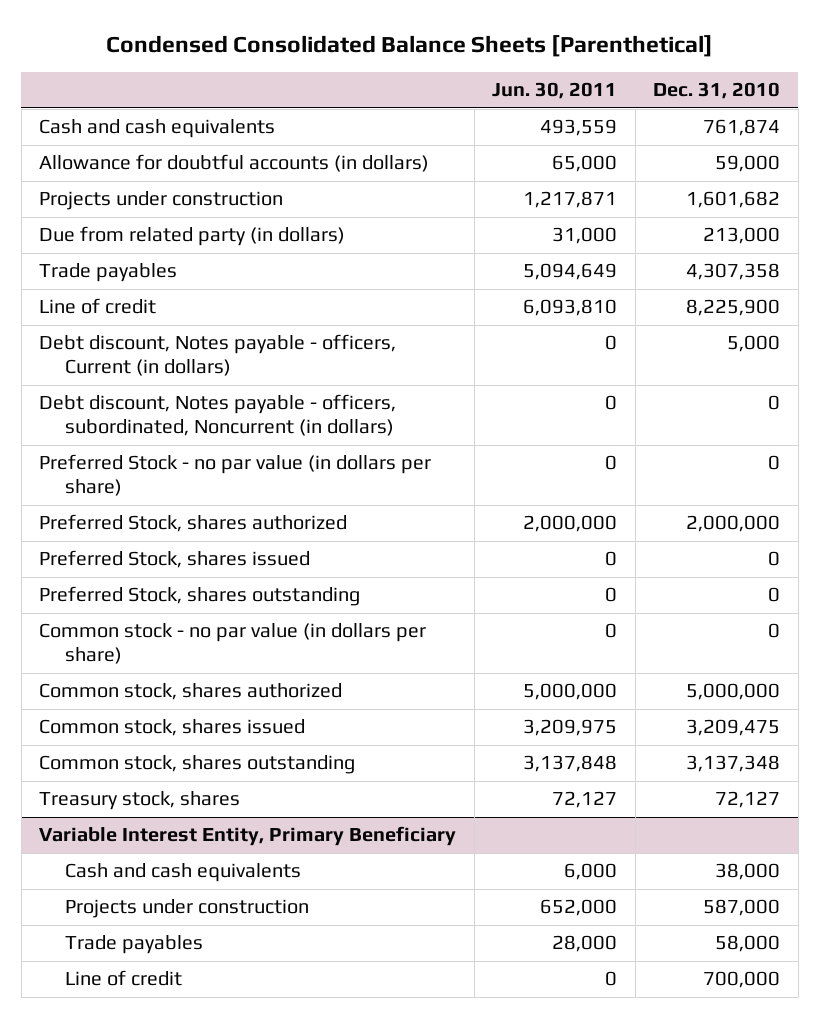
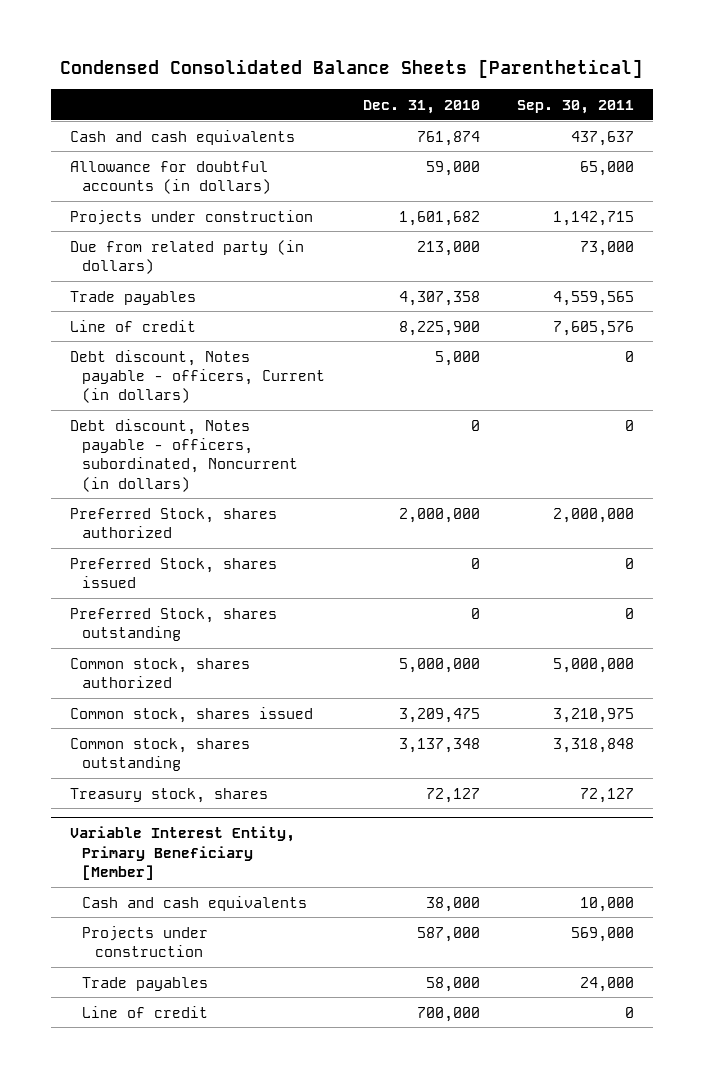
[492,81,618,99] Jun. 30, 2011 -> none
none -> [517,99,635,114] Sep. 30, 2011
[39,454,432,496] Preferred Stock - no par value (in dollars per share) -> none
[39,623,427,664] Common stock - no par value (in dollars per share) -> none
[39,826,457,847] Variable Interest Entity, Primary Beneficiary -> [69,826,295,880] Variable Interest Entity, Primary Beneficiary [Member]

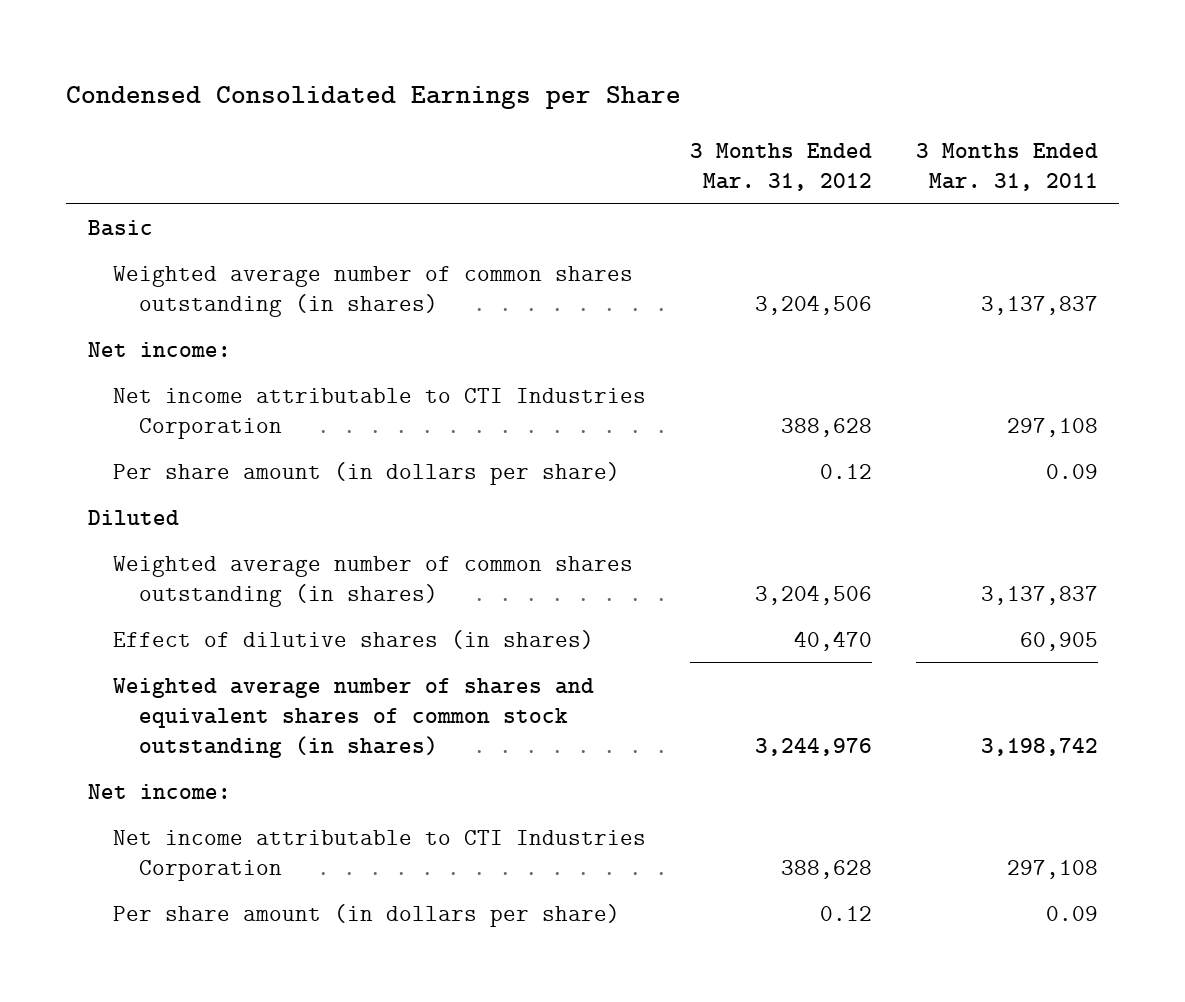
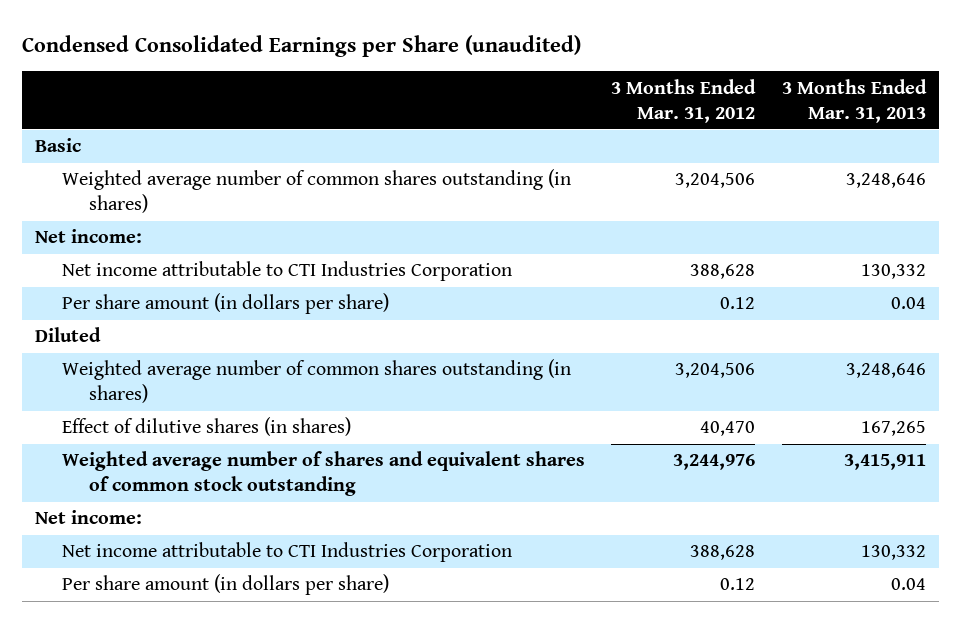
[65,86,681,110] Condensed Consolidated Earnings per Share -> [22,35,582,58] Condensed Consolidated Earnings per Share (unaudited)
[915,142,1098,191] 3 Months Ended Mar. 31, 2011 -> none
none -> [781,78,927,123] 3 Months Ended Mar. 31, 2013
[113,677,595,758] Weighted average number of shares and equivalent shares of common stock outstanding (in shares) -> [62,451,586,497] Weighted average number of shares and equivalent shares of common stock outstanding

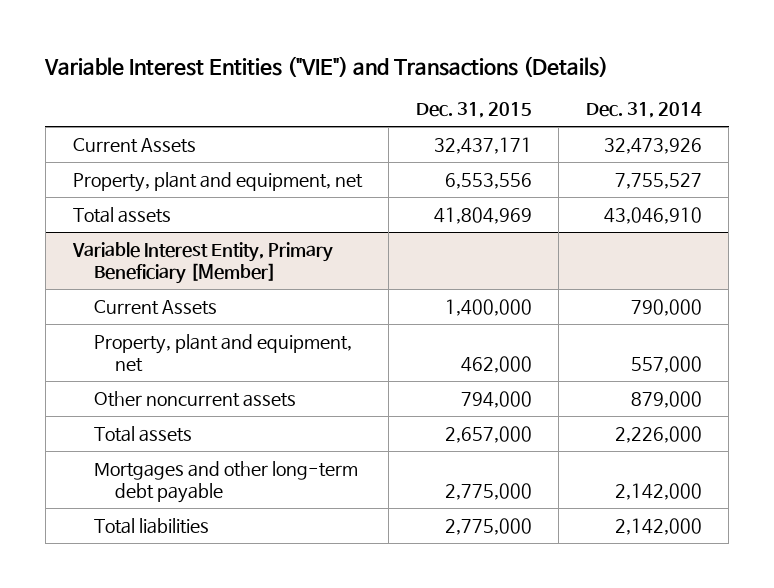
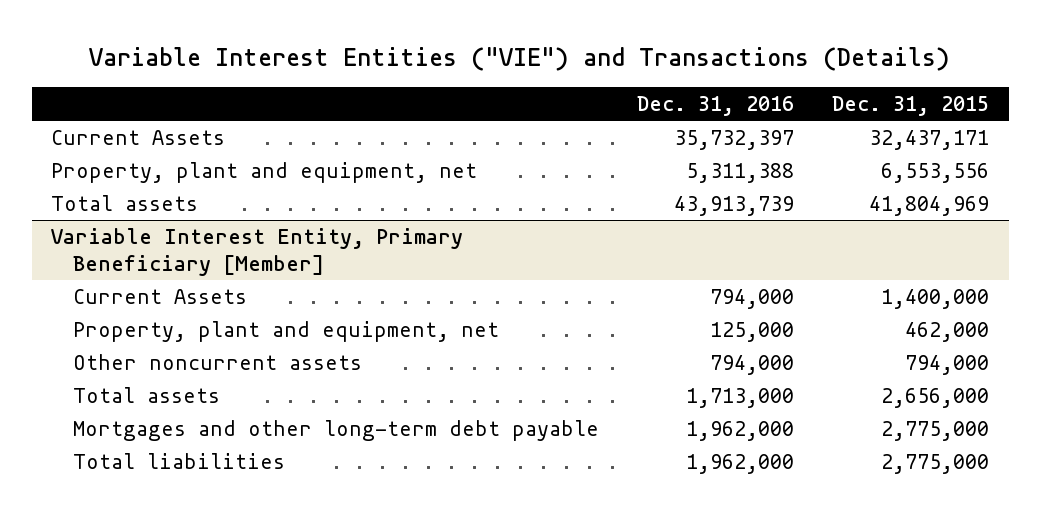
[585,102,702,119] Dec. 31, 2014 -> none
none -> [637,96,795,117] Dec. 31, 2016
[444,425,532,443] 2,657,000 -> [881,387,990,408] 2,656,000

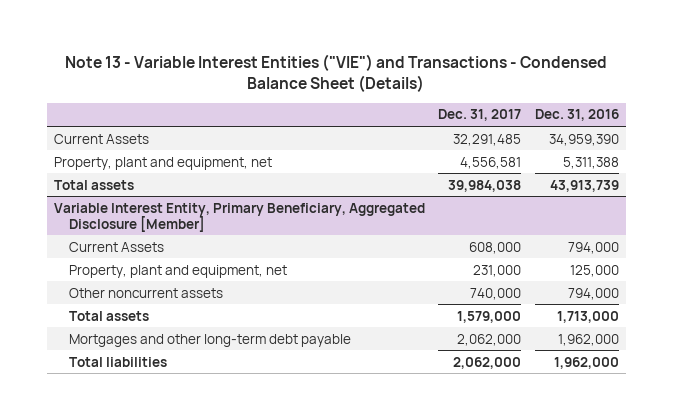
[89,46,951,71] Variable Interest Entities ("VIE") and Transactions (Details) -> [65,54,608,93] Note 13 - Variable Interest Entities ("VIE") and Transactions - Condensed Balance Sheet (Details)
[832,96,990,117] Dec. 31, 2015 -> none
none -> [438,109,522,122] Dec. 31, 2017
[674,129,795,150] 35,732,397 -> [549,133,620,146] 34,959,390
[50,227,463,276] Variable Interest Entity, Primary Beneficiary [Member] -> [53,202,425,232] Variable Interest Entity, Primary Beneficiary, Aggregated Disclosure [Member]

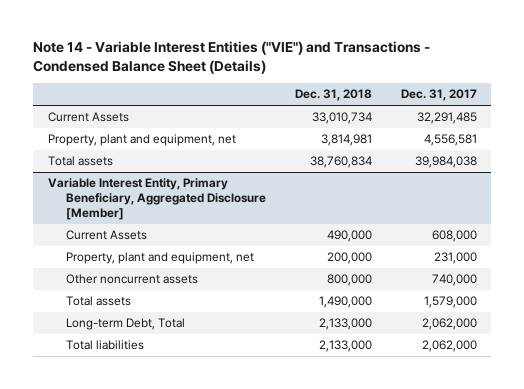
[65,54,608,93] Note 13 - Variable Interest Entities ("VIE") and Transactions - Condensed Balance Sheet (Details) -> [33,40,431,74] Note 14 - Variable Interest Entities ("VIE") and Transactions - Condensed Balance Sheet (Details)
[535,109,620,122] Dec. 31, 2016 -> none
none -> [294,89,372,102] Dec. 31, 2018
[68,333,351,347] Mortgages and other long-term debt payable -> [65,318,185,331] Long-term Debt, Total

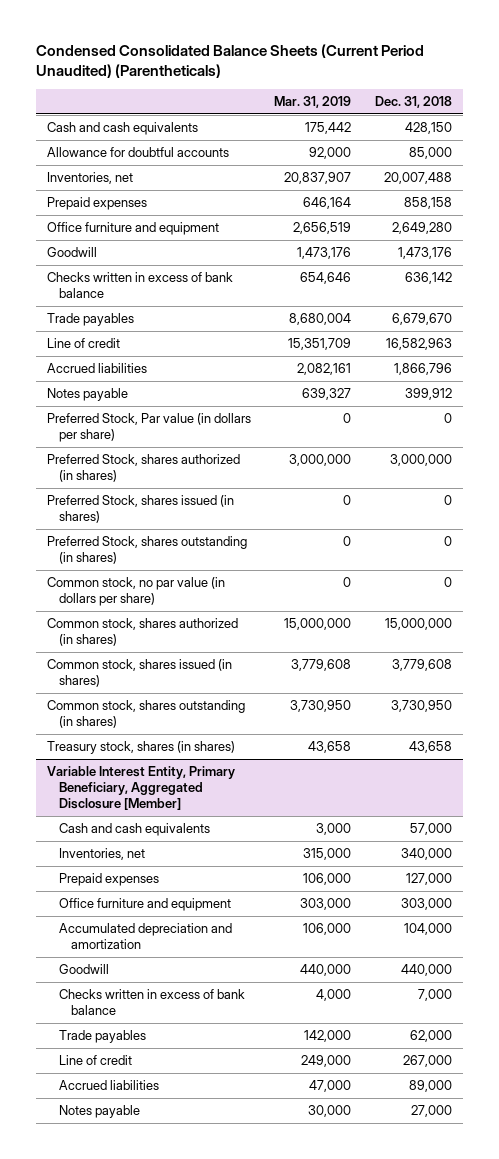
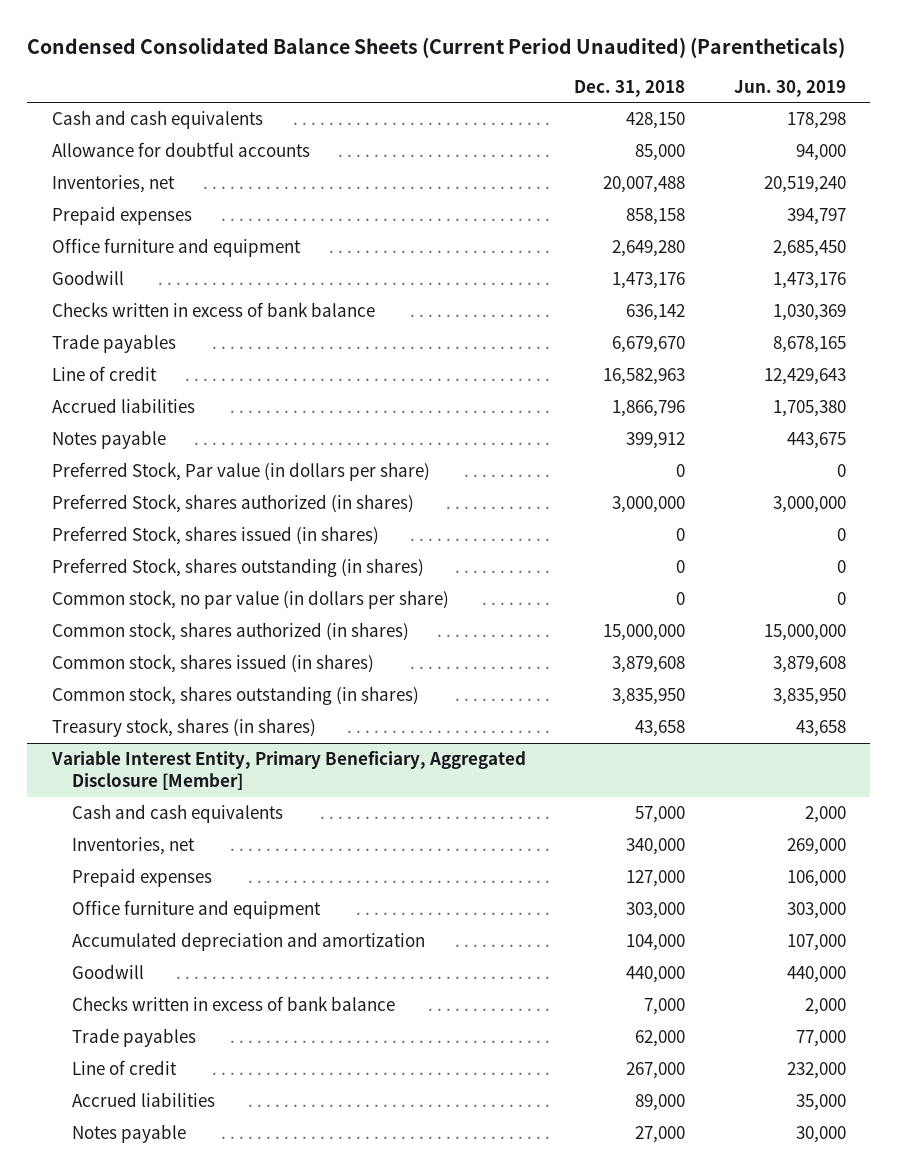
[274,96,352,109] Mar. 31, 2019 -> none
none -> [733,79,846,97] Jun. 30, 2019
[391,659,452,672] 3,779,608 -> [612,656,686,674] 3,879,608
[390,700,452,713] 3,730,950 -> [612,688,686,706] 3,835,950

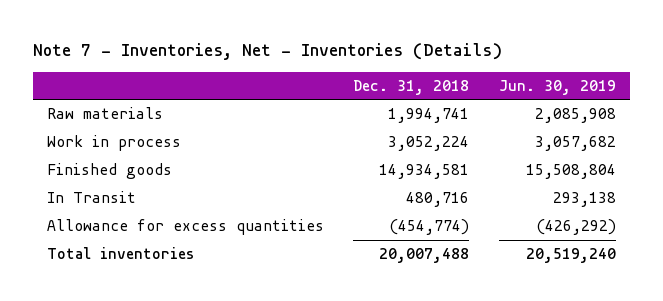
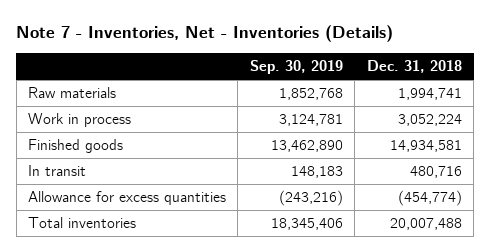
[498,79,616,95] Jun. 30, 2019 -> none
none -> [249,59,343,74] Sep. 30, 2019
[47,191,137,204] In Transit -> [28,165,87,177] In transit

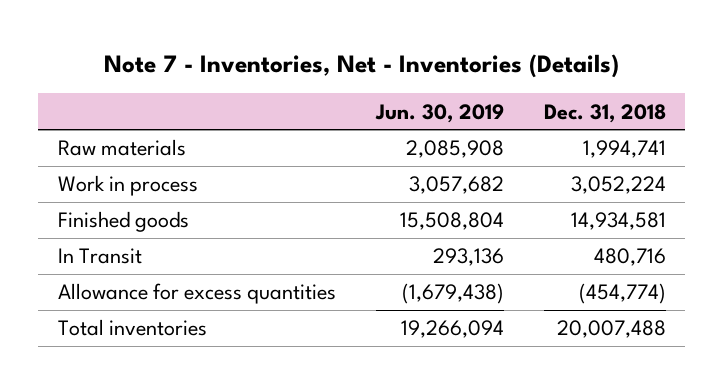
[249,59,343,74] Sep. 30, 2019 -> none
none -> [374,103,504,123] Jun. 30, 2019
[28,165,87,177] In transit -> [57,248,142,265] In Transit

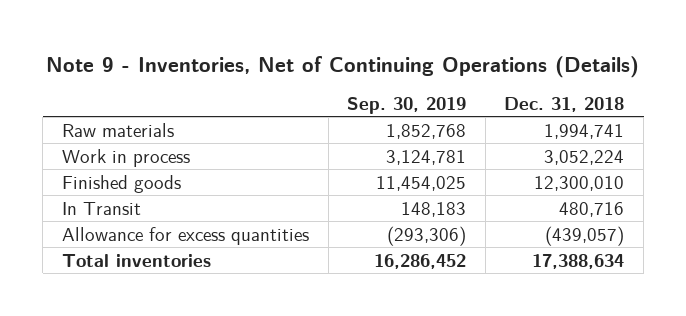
[103,53,619,78] Note 7 - Inventories, Net - Inventories (Details) -> [46,55,640,78] Note 9 - Inventories, Net of Continuing Operations (Details)
[374,103,504,123] Jun. 30, 2019 -> none
none -> [347,96,467,114] Sep. 30, 2019
[570,212,666,231] 14,934,581 -> [534,175,625,191] 12,300,010
[578,283,666,305] (454,774) -> [545,225,625,246] (439,057)
[556,320,666,339] 20,007,488 -> [532,253,625,269] 17,388,634

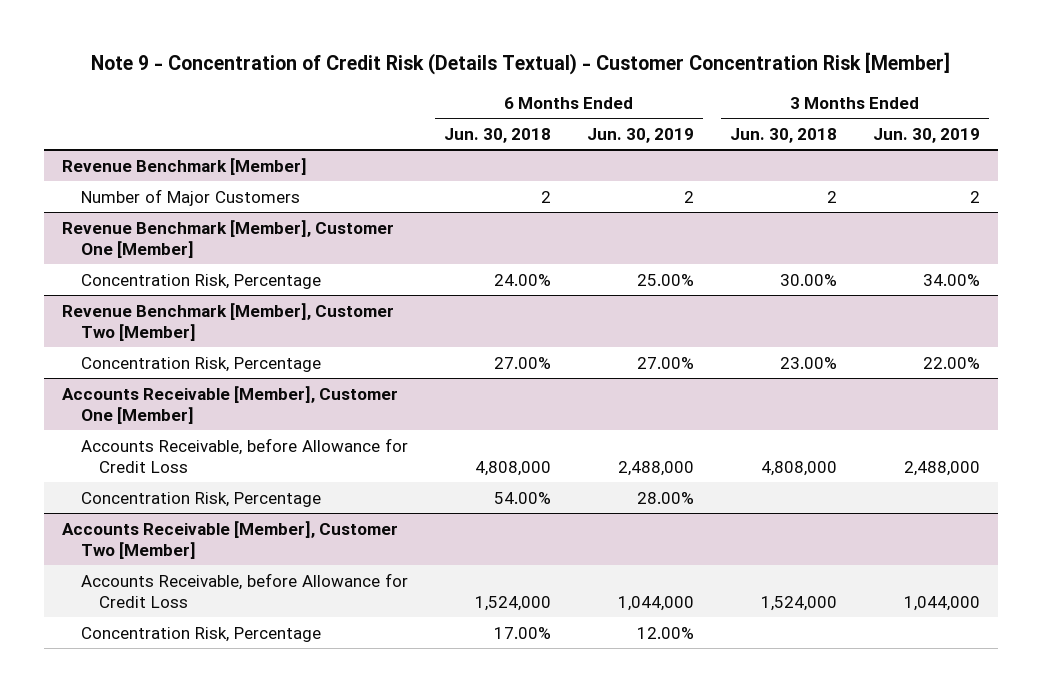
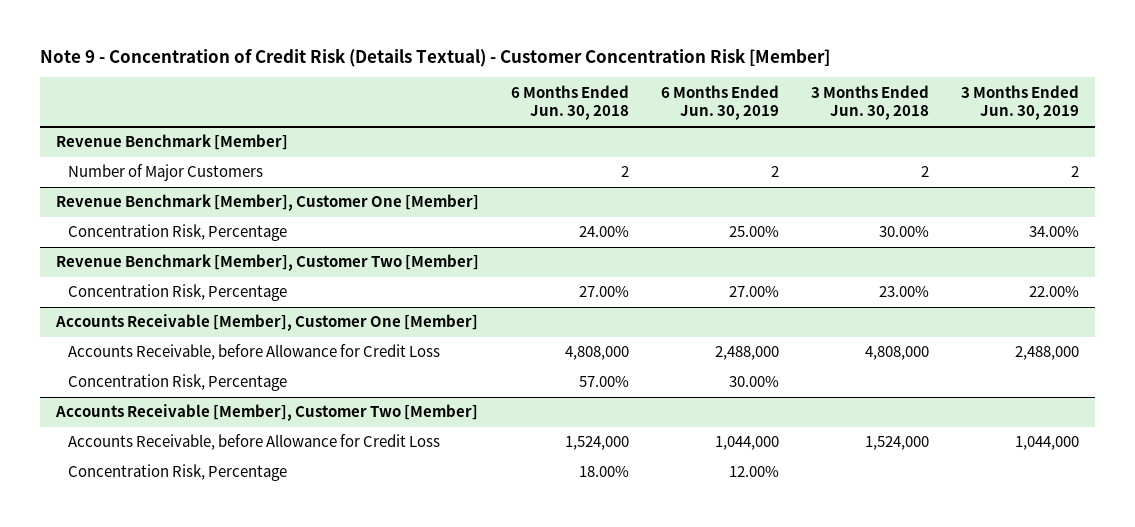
[493,491,551,504] 54.00% -> [578,376,629,388] 57.00%
[636,491,694,504] 28.00% -> [728,376,779,388] 30.00%
[493,626,551,639] 17.00% -> [578,466,629,478] 18.00%

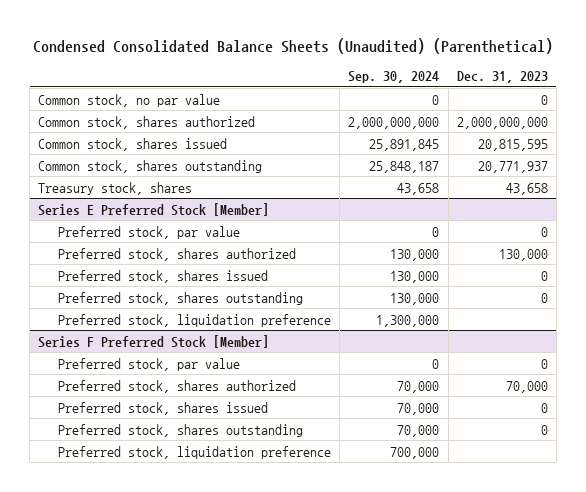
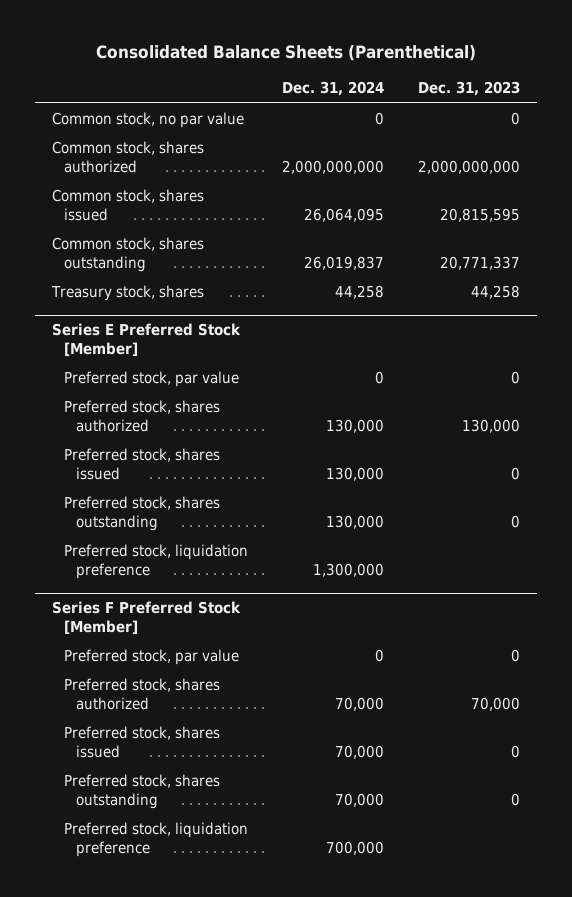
[32,37,553,54] Condensed Consolidated Balance Sheets (Unaudited) (Parenthetical) -> [95,45,476,62] Consolidated Balance Sheets (Parenthetical)
[348,71,440,84] Sep. 30, 2024 -> none
none -> [281,81,384,97] Dec. 31, 2024
[477,160,548,173] 20,771,937 -> [439,255,520,270] 20,771,337
[505,182,548,195] 43,658 -> [470,285,520,300] 44,258

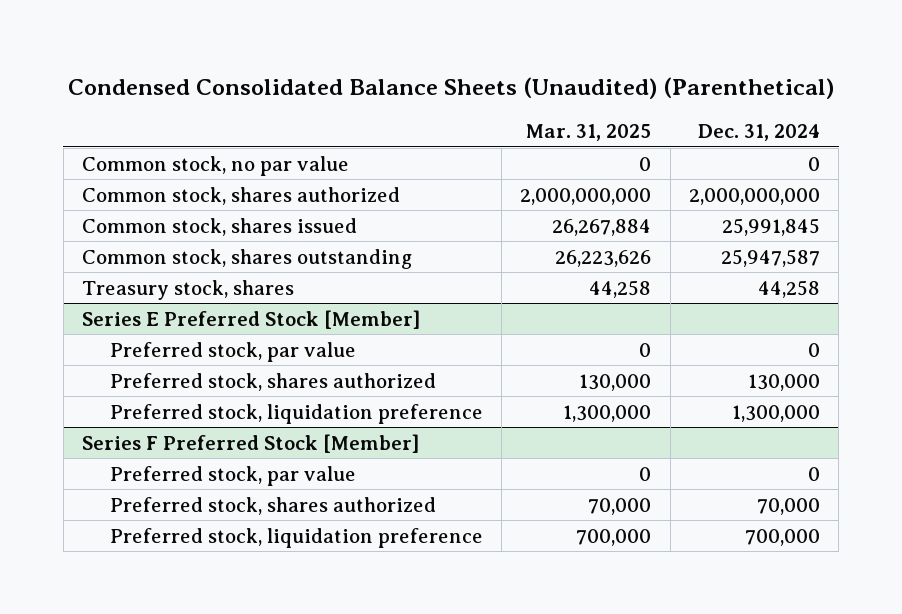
[95,45,476,62] Consolidated Balance Sheets (Parenthetical) -> [68,76,835,99] Condensed Consolidated Balance Sheets (Unaudited) (Parenthetical)
[417,81,520,97] Dec. 31, 2023 -> none
none -> [526,123,652,141] Mar. 31, 2025
[303,207,384,222] 26,064,095 -> [721,217,820,236] 25,991,845
[303,255,384,270] 26,019,837 -> [720,248,820,267] 25,947,587
[64,448,221,480] Preferred stock, shares issued -> none
[64,496,221,531] Preferred stock, shares outstanding -> none
[64,726,221,758] Preferred stock, shares issued -> none
[64,774,221,809] Preferred stock, shares outstanding -> none

